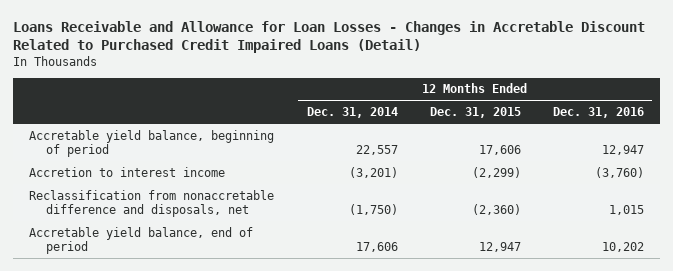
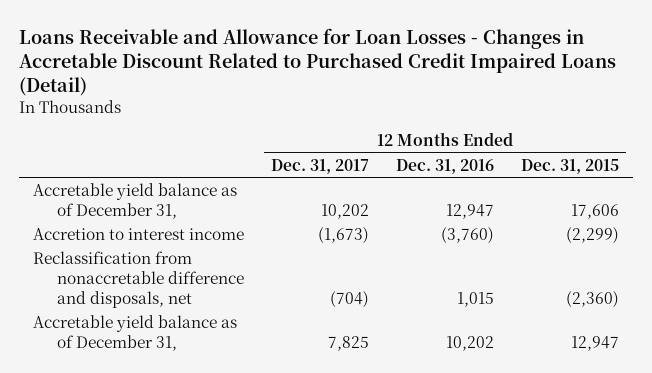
[306,107,398,119] Dec. 31, 2014 -> none
none -> [271,158,370,174] Dec. 31, 2017
[29,129,275,157] Accretable yield balance, beginning of period -> [33,182,238,219] Accretable yield balance as of December 31,
[29,226,254,254] Accretable yield balance, end of period -> [33,314,238,351] Accretable yield balance as of December 31,

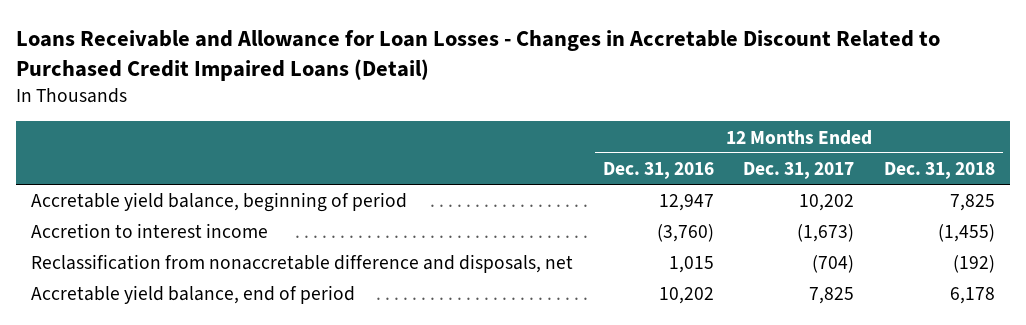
[521,158,620,174] Dec. 31, 2015 -> none
none -> [884,161,996,179] Dec. 31, 2018
[33,182,238,219] Accretable yield balance as of December 31, -> [30,192,407,213] Accretable yield balance, beginning of period
[33,314,238,351] Accretable yield balance as of December 31, -> [30,285,355,305] Accretable yield balance, end of period

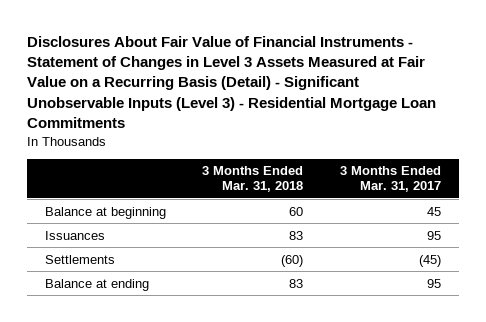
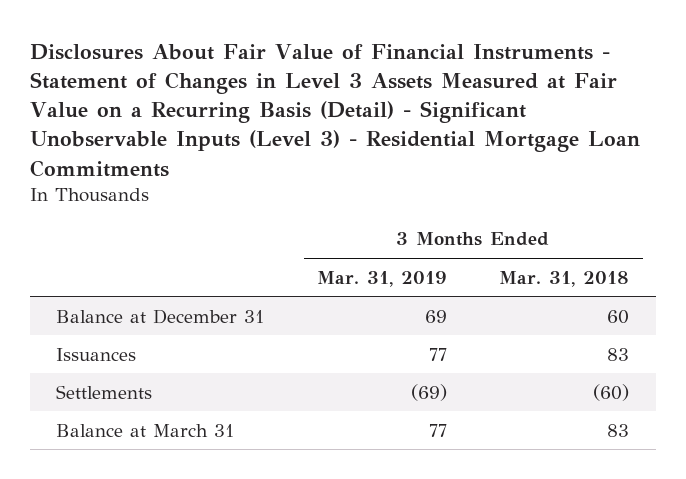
[339,166,441,193] 3 Months Ended Mar. 31, 2017 -> none
none -> [316,270,447,287] Mar. 31, 2019
[44,206,166,219] Balance at beginning -> [56,308,265,324] Balance at December 31
[44,278,149,291] Balance at ending -> [56,423,235,437] Balance at March 31

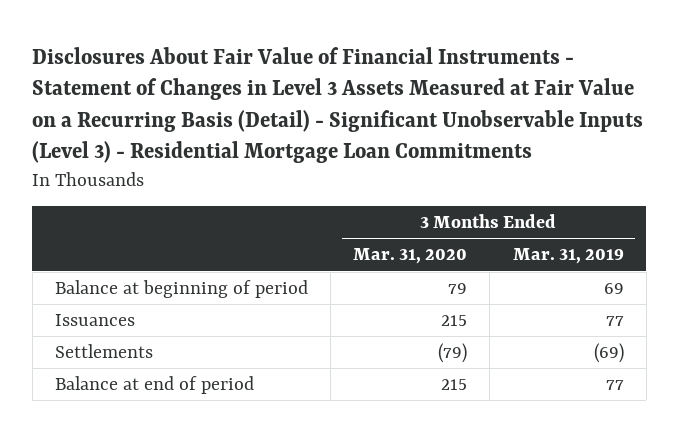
[499,270,630,287] Mar. 31, 2018 -> none
none -> [353,248,468,265] Mar. 31, 2020
[56,308,265,324] Balance at December 31 -> [54,279,308,298] Balance at beginning of period
[56,423,235,437] Balance at March 31 -> [54,375,254,394] Balance at end of period

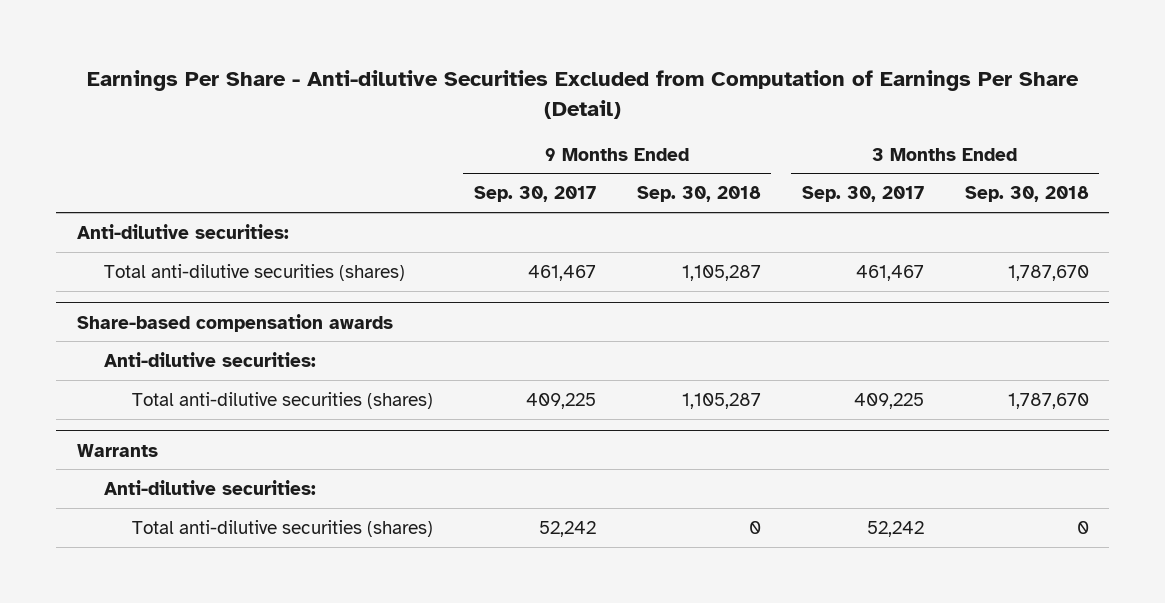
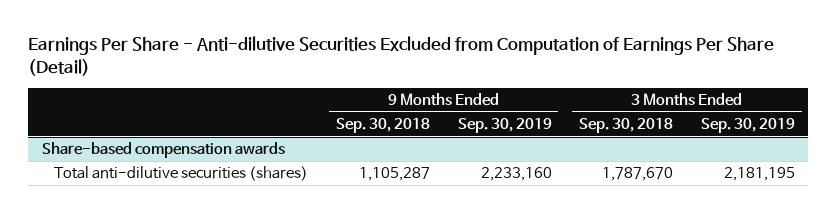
[473,186,596,203] Sep. 30, 2017 -> none
[801,186,924,203] Sep. 30, 2017 -> none
none -> [457,118,552,134] Sep. 30, 2019
none -> [700,118,795,134] Sep. 30, 2019
[76,223,289,239] Anti-dilutive securities: -> none
[104,263,406,281] Total anti-dilutive securities (shares) -> none
[104,351,317,367] Anti-dilutive securities: -> none
[76,443,158,457] Warrants -> none
[104,479,317,495] Anti-dilutive securities: -> none
[131,519,433,537] Total anti-dilutive securities (shares) -> none

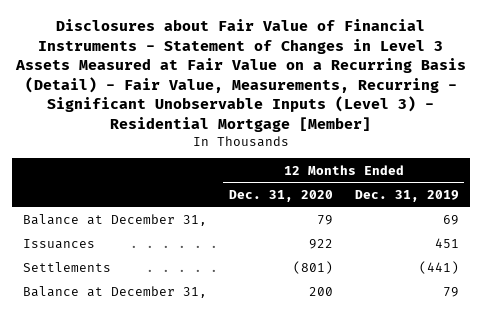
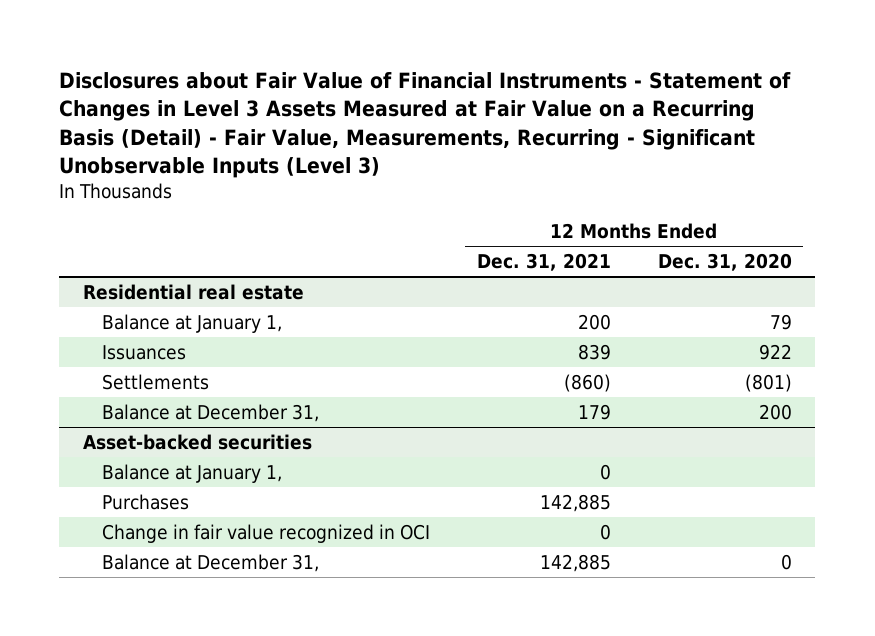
[14,19,466,132] Disclosures about Fair Value of Financial Instruments - Statement of Changes in Level 3 Assets Measured at Fair Value on a Recurring Basis (Detail) - Fair Value, Measurements, Recurring - Significant Unobservable Inputs (Level 3) - Residential Mortgage [Member] -> [59,71,792,179] Disclosures about Fair Value of Financial Instruments - Statement of Changes in Level 3 Assets Measured at Fair Value on a Recurring Basis (Detail) - Fair Value, Measurements, Recurring - Significant Unobservable Inputs (Level 3)
[354,190,459,203] Dec. 31, 2019 -> none
none -> [476,252,611,271] Dec. 31, 2021
none -> [82,283,304,300] Residential real estate
[22,214,207,227] Balance at December 31, -> [101,313,282,333] Balance at January 1,
none -> [82,433,312,450] Asset-backed securities
none -> [101,463,282,483] Balance at January 1,
none -> [101,493,189,510] Purchases
none -> [101,523,430,543] Change in fair value recognized in OCI
none -> [101,553,319,572] Balance at December 31,

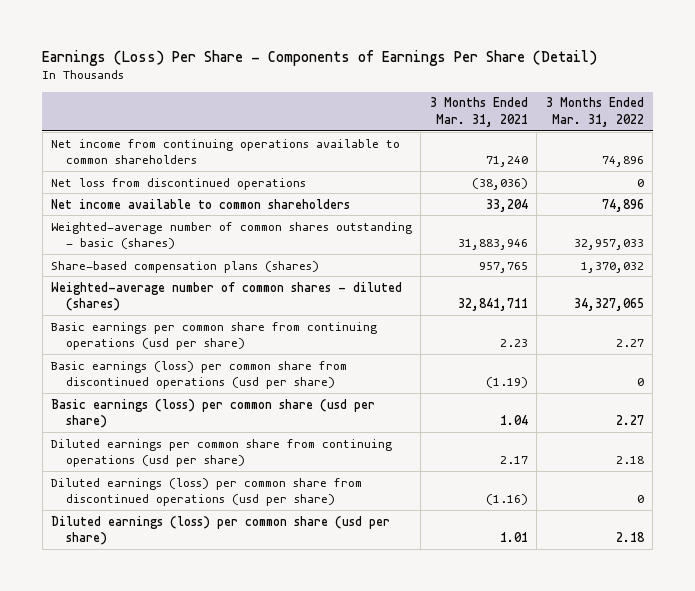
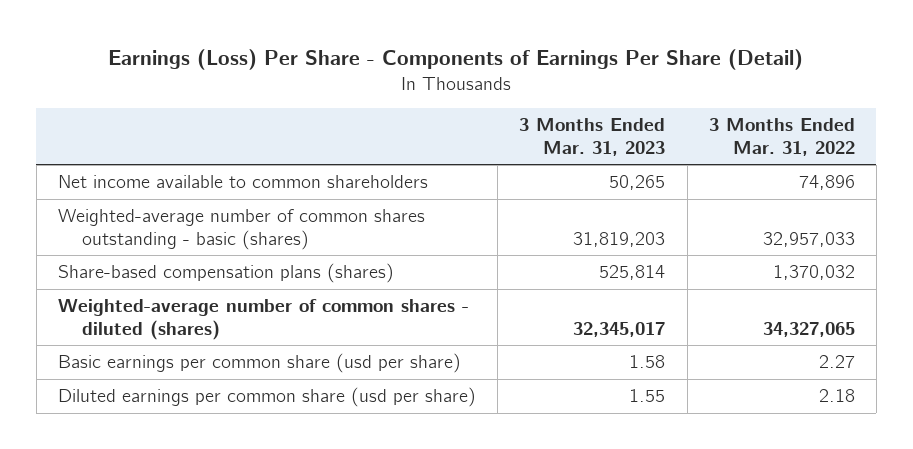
[429,97,528,127] 3 Months Ended Mar. 31, 2021 -> none
none -> [519,118,666,156] 3 Months Ended Mar. 31, 2023
[51,138,401,165] Net income from continuing operations available to common shareholders -> none
[51,177,307,190] Net loss from discontinued operations -> none
[51,321,378,351] Basic earnings per common share from continuing operations (usd per share) -> none
[51,360,348,390] Basic earnings (loss) per common share from discontinued operations (usd per share) -> none
[51,438,393,468] Diluted earnings per common share from continuing operations (usd per share) -> none
[51,477,363,507] Diluted earnings (loss) per common share from discontinued operations (usd per share) -> none
[51,398,376,429] Basic earnings (loss) per common share (usd per share) -> [57,353,461,374] Basic earnings per common share (usd per share)
[51,515,391,546] Diluted earnings (loss) per common share (usd per share) -> [57,387,476,408] Diluted earnings per common share (usd per share)

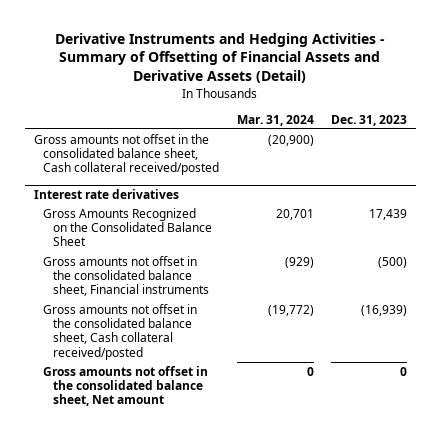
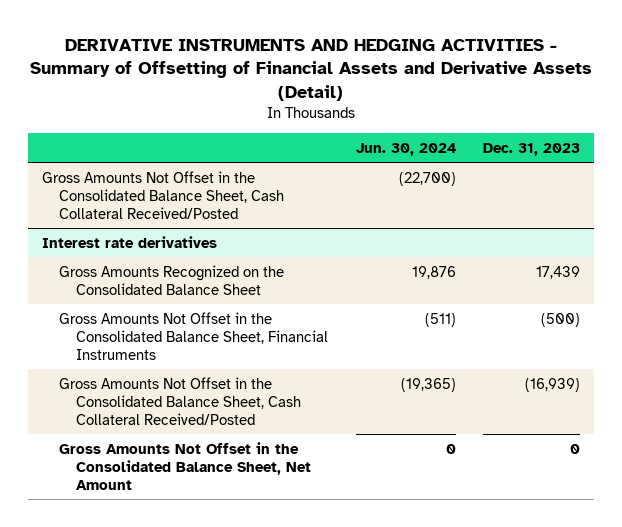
[55,32,386,84] Derivative Instruments and Hedging Activities - Summary of Offsetting of Financial Assets and Derivative Assets (Detail) -> [30,39,593,101] DERIVATIVE INSTRUMENTS AND HEDGING ACTIVITIES - Summary of Offsetting of Financial Assets and Derivative Assets (Detail)
[236,114,314,126] Mar. 31, 2024 -> none
none -> [355,142,456,156] Jun. 30, 2024
[33,134,220,176] Gross amounts not offset in the consolidated balance sheet, Cash collateral received/posted -> [41,170,284,219] Gross Amounts Not Offset in the Consolidated Balance Sheet, Cash Collateral Received/Posted
[43,256,210,297] Gross amounts not offset in the consolidated balance sheet, Financial instruments -> [58,311,328,360] Gross Amounts Not Offset in the Consolidated Balance Sheet, Financial Instruments
[43,304,198,360] Gross amounts not offset in the consolidated balance sheet, Cash collateral received/posted -> [58,376,301,425] Gross Amounts Not Offset in the Consolidated Balance Sheet, Cash Collateral Received/Posted
[43,366,209,407] Gross amounts not offset in the consolidated balance sheet, Net amount -> [58,441,311,490] Gross Amounts Not Offset in the Consolidated Balance Sheet, Net Amount

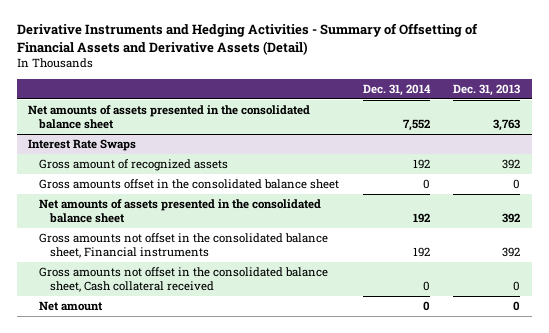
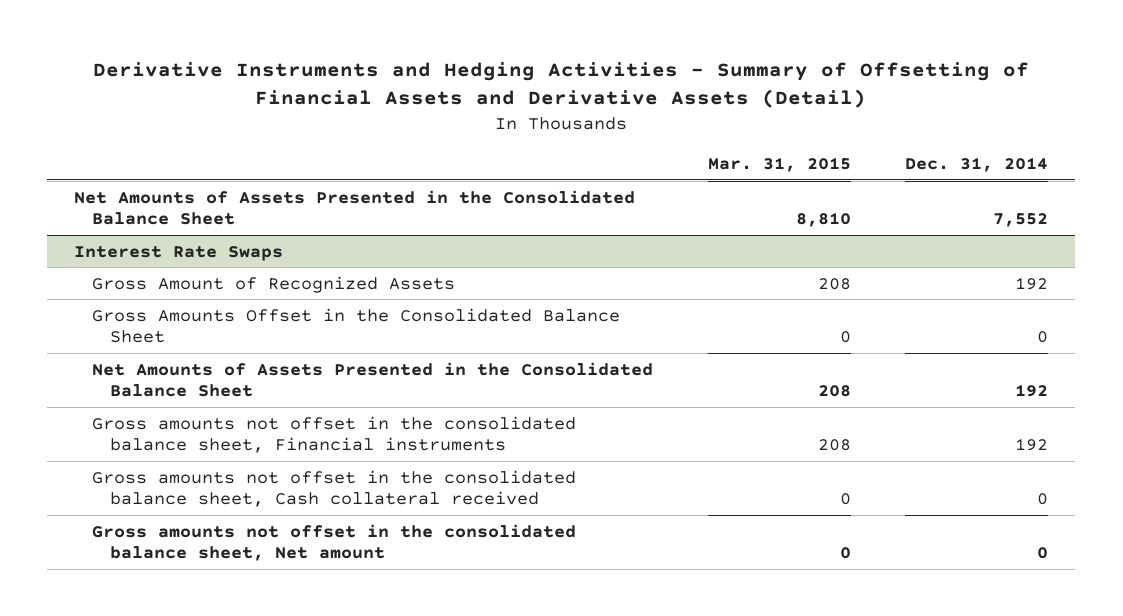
[453,83,521,96] Dec. 31, 2013 -> none
none -> [707,157,851,173] Mar. 31, 2015
[28,105,311,130] Net amounts of assets presented in the consolidated balance sheet -> [74,189,636,226] Net Amounts of Assets Presented in the Consolidated Balance Sheet
[39,159,229,172] Gross amount of recognized assets -> [92,275,456,293] Gross Amount of Recognized Assets
[39,179,340,190] Gross amounts offset in the consolidated balance sheet -> [92,307,621,344] Gross Amounts Offset in the Consolidated Balance Sheet
[39,199,322,224] Net amounts of assets presented in the consolidated balance sheet -> [92,361,654,398] Net Amounts of Assets Presented in the Consolidated Balance Sheet
[39,301,104,312] Net amount -> [92,523,577,562] Gross amounts not offset in the consolidated balance sheet, Net amount

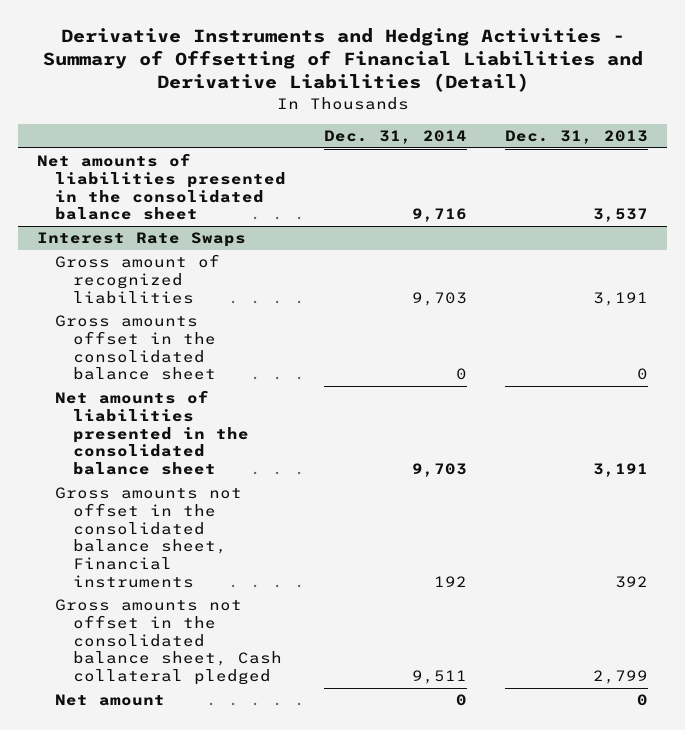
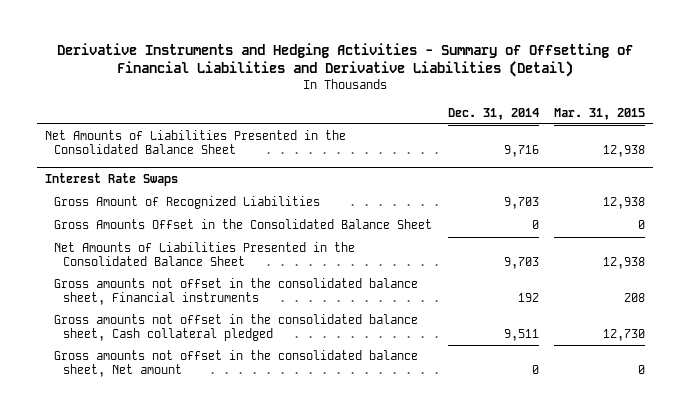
[504,130,648,145] Dec. 31, 2013 -> none
none -> [554,107,646,120] Mar. 31, 2015
[37,153,287,221] Net amounts of liabilities presented in the consolidated balance sheet -> [44,130,346,155] Net Amounts of Liabilities Presented in the Consolidated Balance Sheet
[55,254,221,304] Gross amount of recognized liabilities -> [53,196,320,210] Gross Amount of Recognized Liabilities
[55,315,216,381] Gross amounts offset in the consolidated balance sheet -> [53,219,432,230] Gross Amounts Offset in the Consolidated Balance Sheet
[55,390,249,475] Net amounts of liabilities presented in the consolidated balance sheet -> [53,242,355,267] Net Amounts of Liabilities Presented in the Consolidated Balance Sheet
[55,694,166,707] Net amount -> [53,350,418,378] Gross amounts not offset in the consolidated balance sheet, Net amount

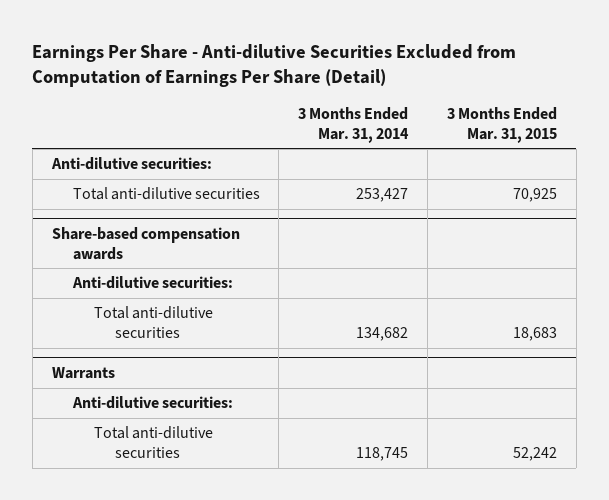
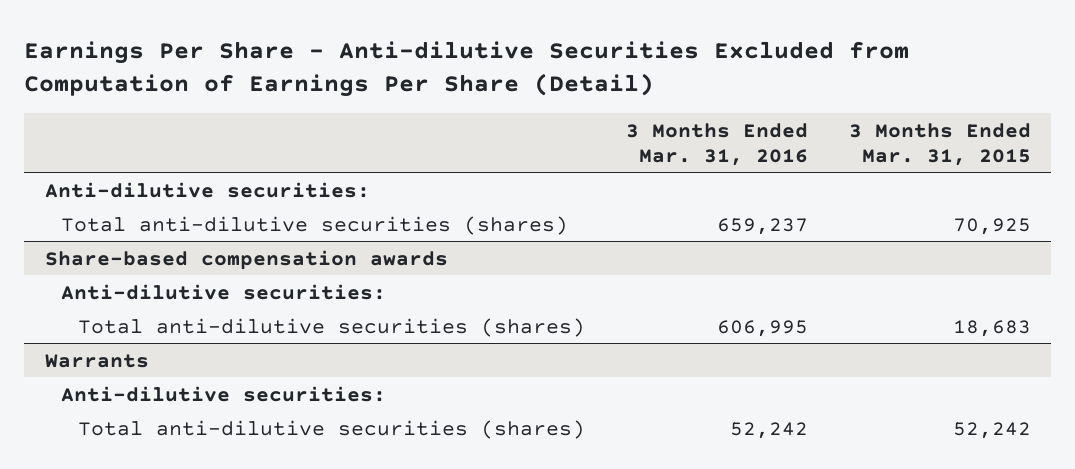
[298,107,410,143] 3 Months Ended Mar. 31, 2014 -> none
none -> [625,122,808,166] 3 Months Ended Mar. 31, 2016
[72,187,260,201] Total anti-dilutive securities -> [61,215,569,235] Total anti-dilutive securities (shares)
[93,306,213,338] Total anti-dilutive securities -> [77,317,585,337] Total anti-dilutive securities (shares)
[93,426,213,458] Total anti-dilutive securities -> [77,419,585,439] Total anti-dilutive securities (shares)

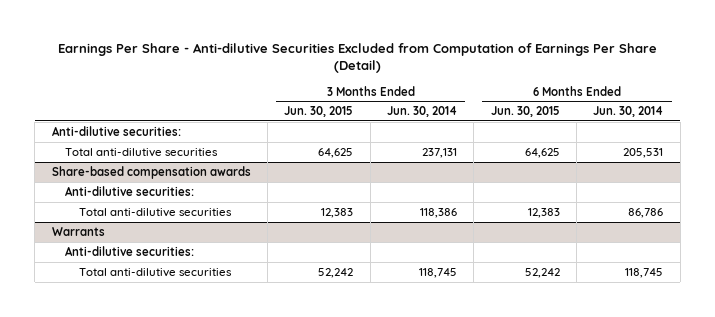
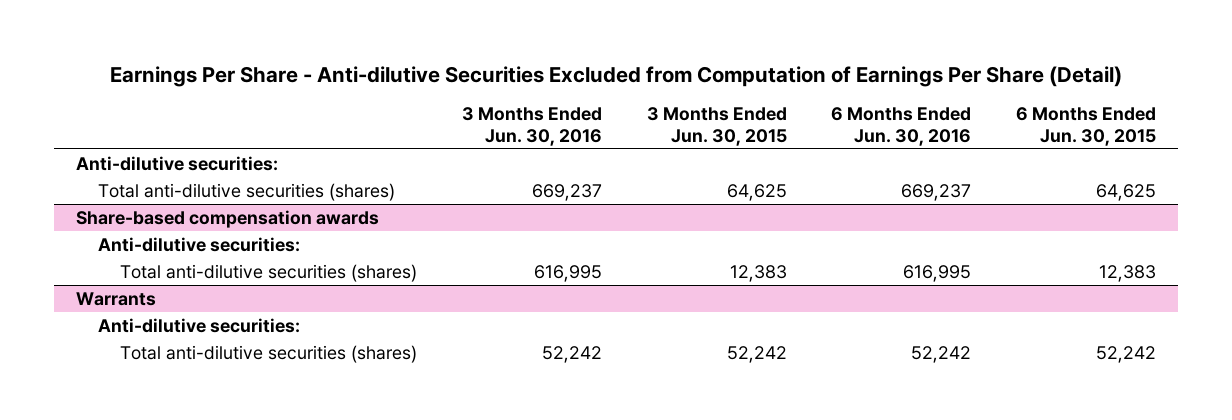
[387,106,458,118] Jun. 30, 2014 -> none
[593,106,664,118] Jun. 30, 2014 -> none
none -> [461,107,602,146] 3 Months Ended Jun. 30, 2016
none -> [831,107,972,146] 6 Months Ended Jun. 30, 2016
[65,147,219,157] Total anti-dilutive securities -> [98,182,396,201] Total anti-dilutive securities (shares)
[79,207,233,217] Total anti-dilutive securities -> [120,263,418,282] Total anti-dilutive securities (shares)
[79,267,233,277] Total anti-dilutive securities -> [120,344,418,363] Total anti-dilutive securities (shares)

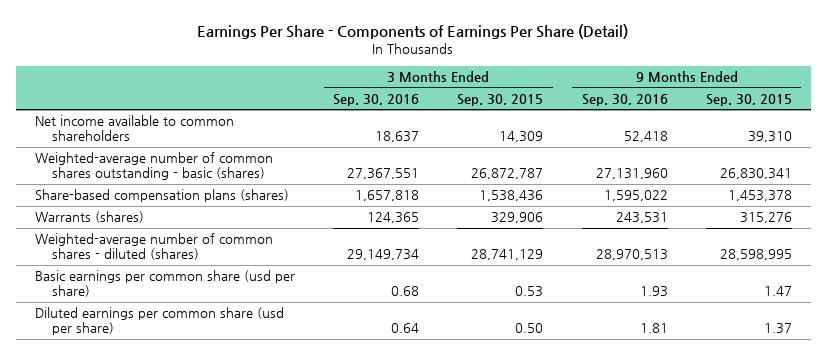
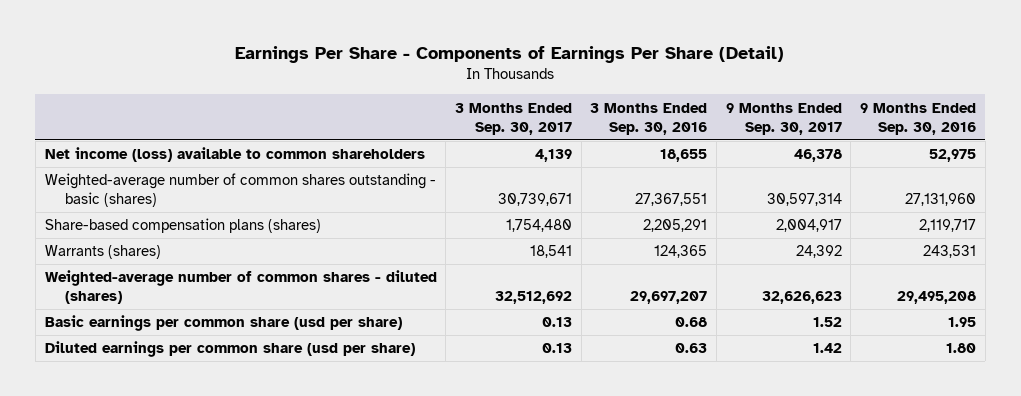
[457,94,544,107] Sep. 30, 2015 -> none
[705,94,792,107] Sep. 30, 2015 -> none
none -> [455,102,573,135] 3 Months Ended Sep. 30, 2017
none -> [725,102,842,135] 9 Months Ended Sep. 30, 2017
[35,115,235,142] Net income available to common shareholders -> [44,147,425,163] Net income (loss) available to common shareholders
[375,131,420,143] 18,637 -> [660,149,708,163] 18,655
[623,131,668,143] 52,418 -> [929,149,977,163] 52,975
[355,190,420,202] 1,657,818 -> [643,219,708,233] 2,205,291
[603,190,668,202] 1,595,022 -> [919,219,977,233] 2,119,717
[347,249,420,261] 29,149,734 -> [630,291,708,305] 29,697,207
[595,249,668,261] 28,970,513 -> [897,291,977,305] 29,495,208
[639,286,668,298] 1.93 -> [948,317,977,328] 1.95
[391,323,420,334] 0.64 -> [675,343,708,354] 0.63
[639,323,668,334] 1.81 -> [946,343,977,354] 1.80

